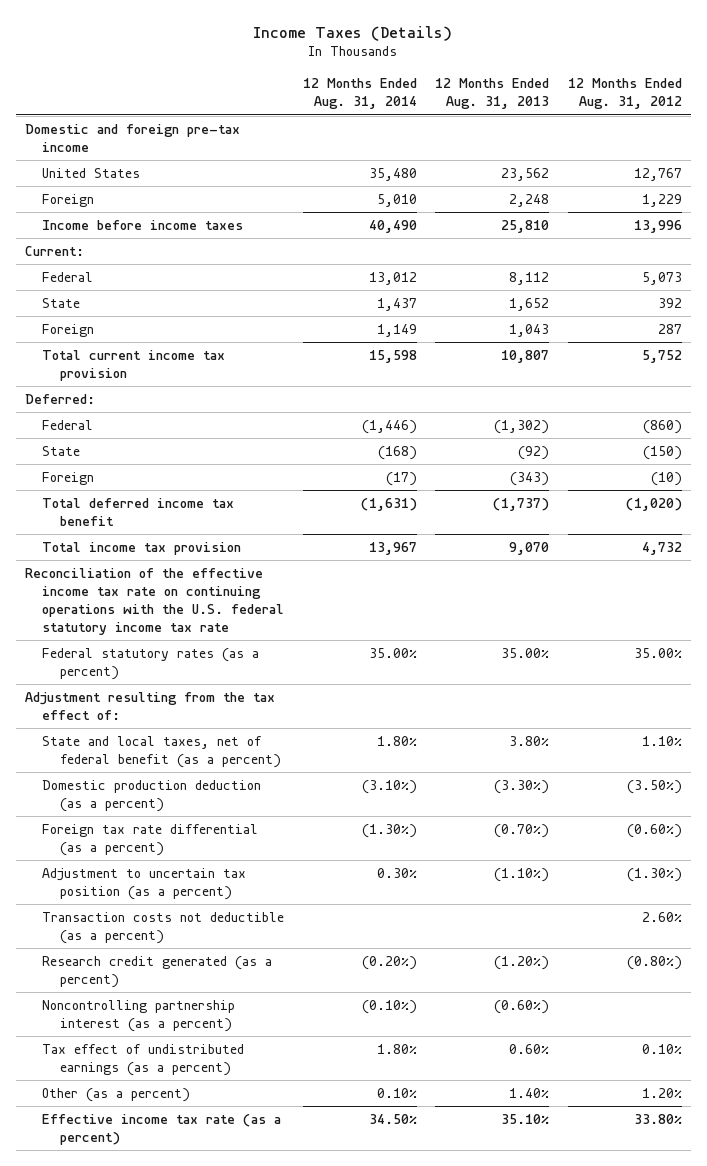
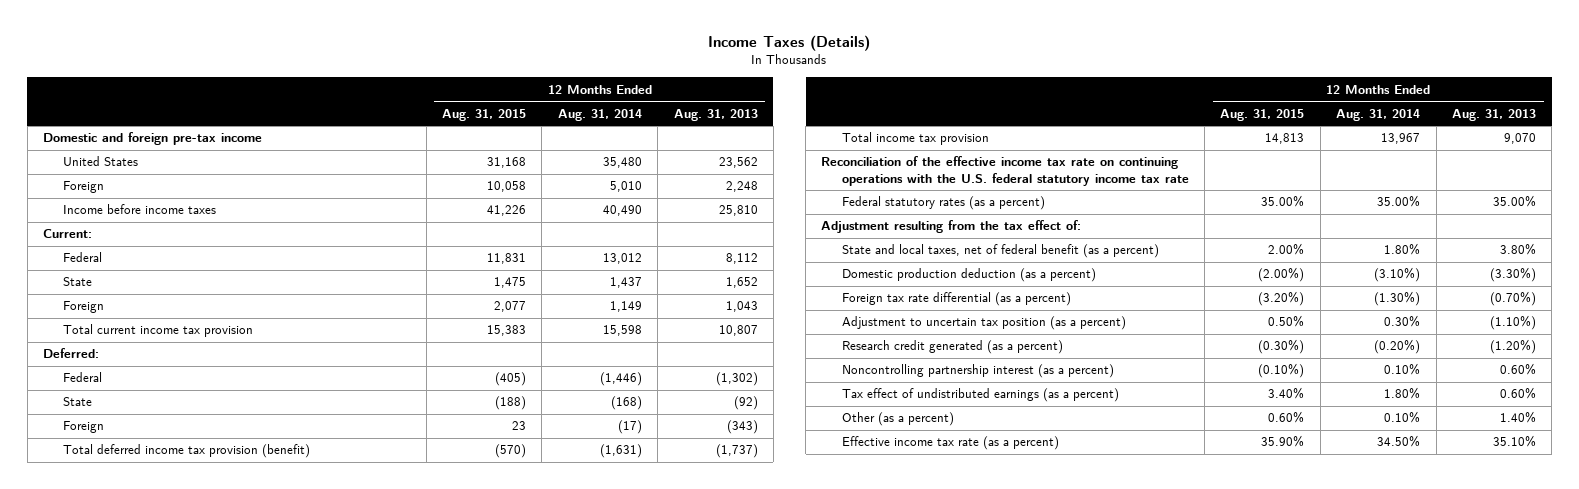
[567,78,682,110] 12 Months Ended Aug. 31, 2012 -> none
none -> [442,108,527,121] Aug. 31, 2015
[42,497,235,526] Total deferred income tax benefit -> [63,444,311,459] Total deferred income tax provision (benefit)
[42,911,285,944] Transaction costs not deductible (as a percent) -> none
[361,999,417,1014] (0.10%) -> [1384,363,1421,376] 0.10%
[494,999,550,1014] (0.60%) -> [1499,363,1536,376] 0.60%

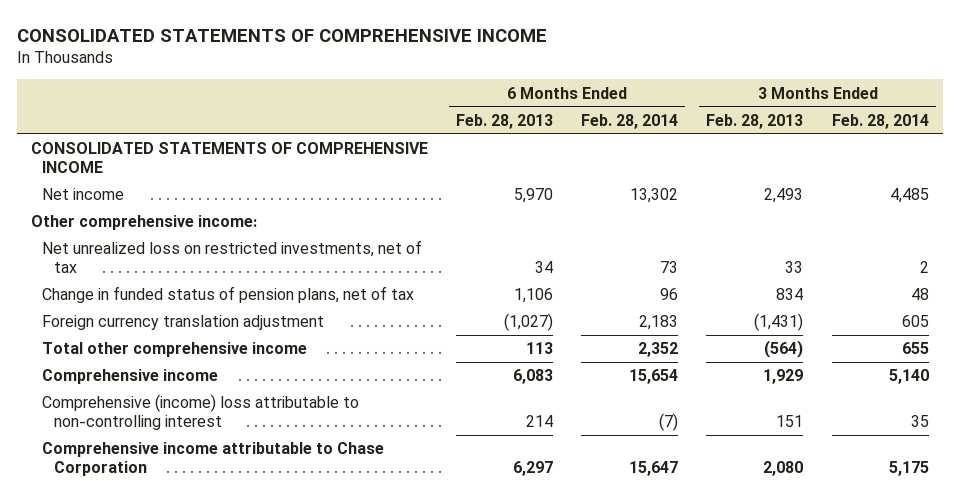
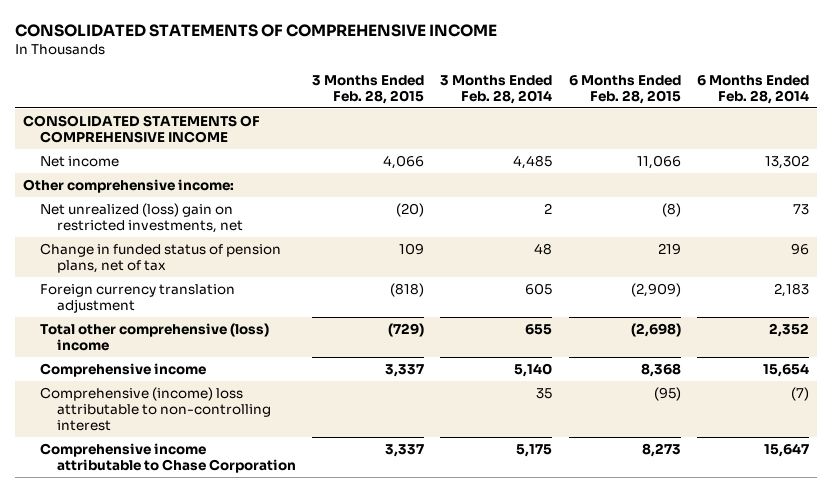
[456,113,554,129] Feb. 28, 2013 -> none
[706,113,804,129] Feb. 28, 2013 -> none
none -> [311,74,424,104] 3 Months Ended Feb. 28, 2015
none -> [568,74,681,104] 6 Months Ended Feb. 28, 2015
[42,240,423,274] Net unrealized loss on restricted investments, net of tax -> [39,203,243,234] Net unrealized (loss) gain on restricted investments, net
[42,342,308,358] Total other comprehensive income -> [39,323,269,352] Total other comprehensive (loss) income

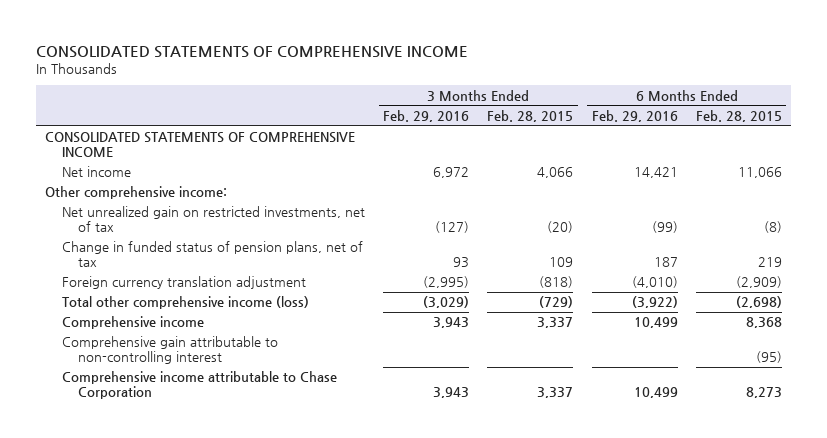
[440,74,553,104] 3 Months Ended Feb. 28, 2014 -> none
[696,74,809,104] 6 Months Ended Feb. 28, 2014 -> none
none -> [383,109,470,122] Feb. 29, 2016
none -> [591,109,678,122] Feb. 29, 2016
[39,203,243,234] Net unrealized (loss) gain on restricted investments, net -> [61,206,365,233] Net unrealized gain on restricted investments, net of tax
[39,323,269,352] Total other comprehensive (loss) income -> [61,296,309,310] Total other comprehensive income (loss)
[39,387,271,432] Comprehensive (income) loss attributable to non-controlling interest -> [61,336,278,365] Comprehensive gain attributable to non-controlling interest

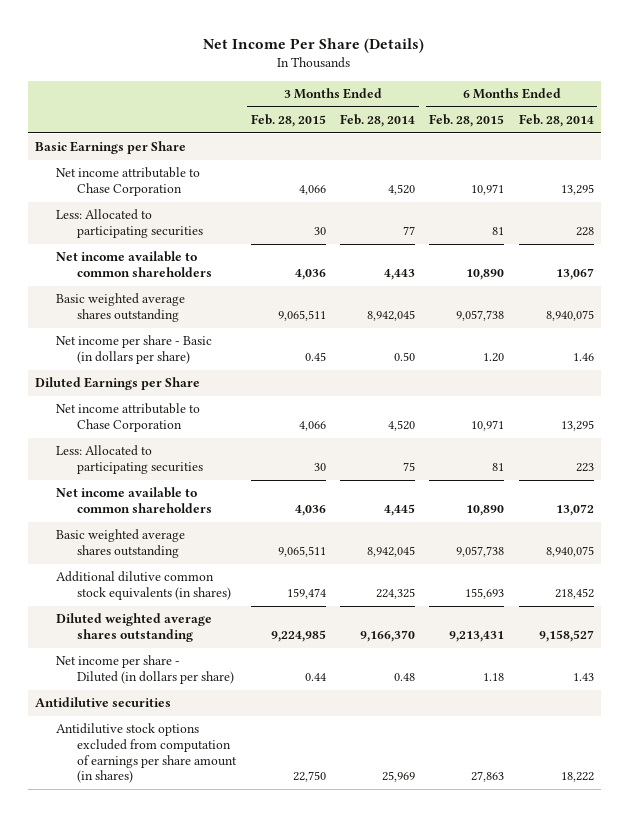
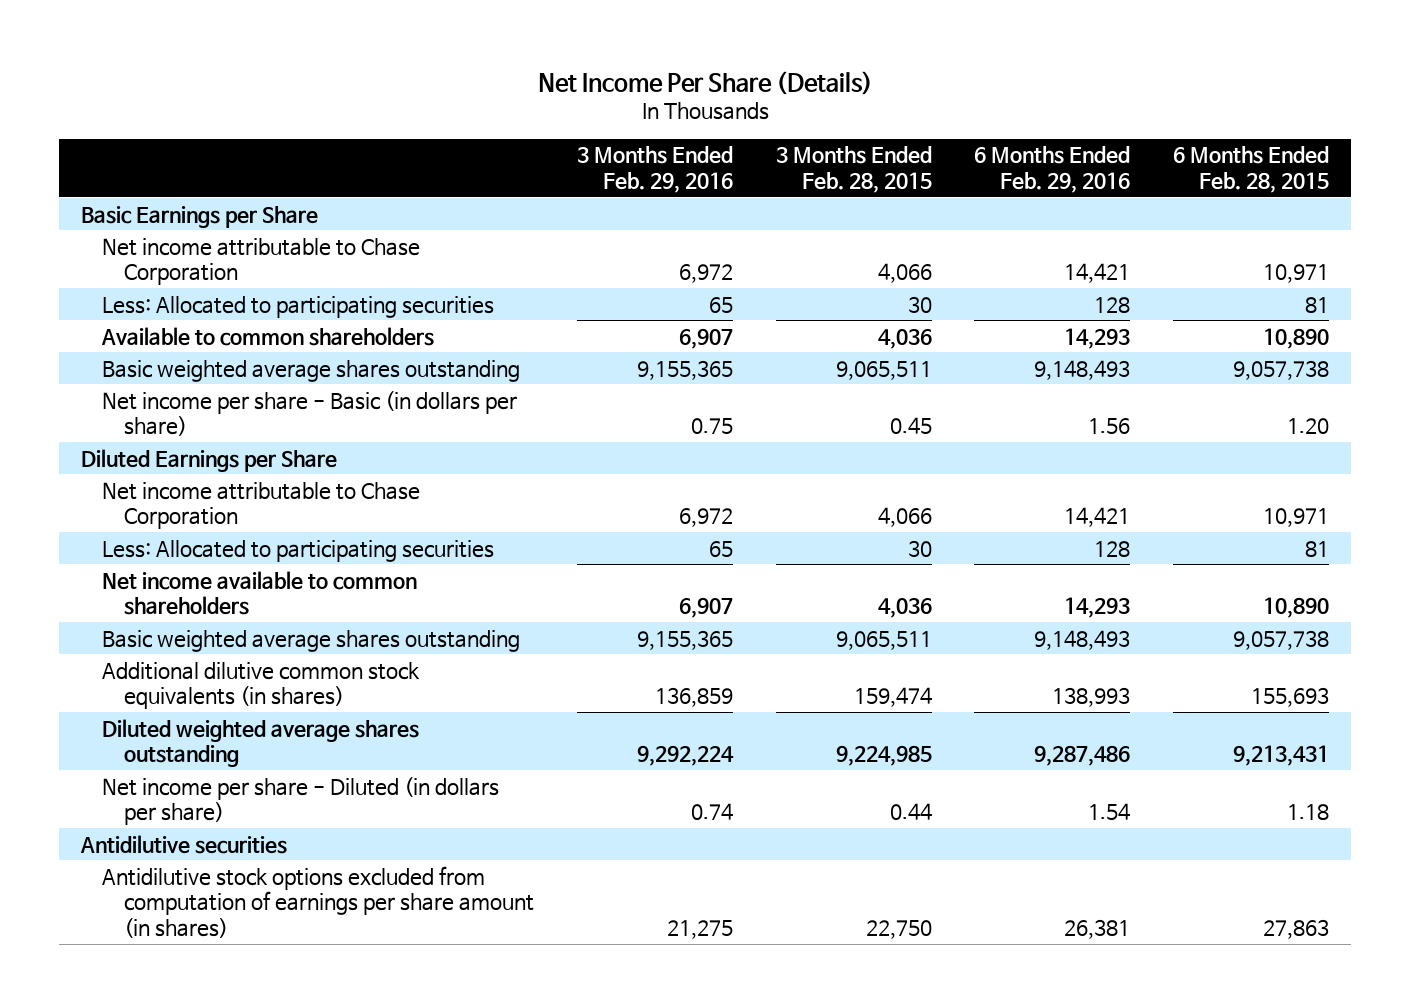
[340,114,416,128] Feb. 28, 2014 -> none
[518,114,594,128] Feb. 28, 2014 -> none
none -> [576,146,733,193] 3 Months Ended Feb. 29, 2016
none -> [974,146,1131,193] 6 Months Ended Feb. 29, 2016
[56,251,213,278] Net income available to common shareholders -> [101,326,435,346] Available to common shareholders

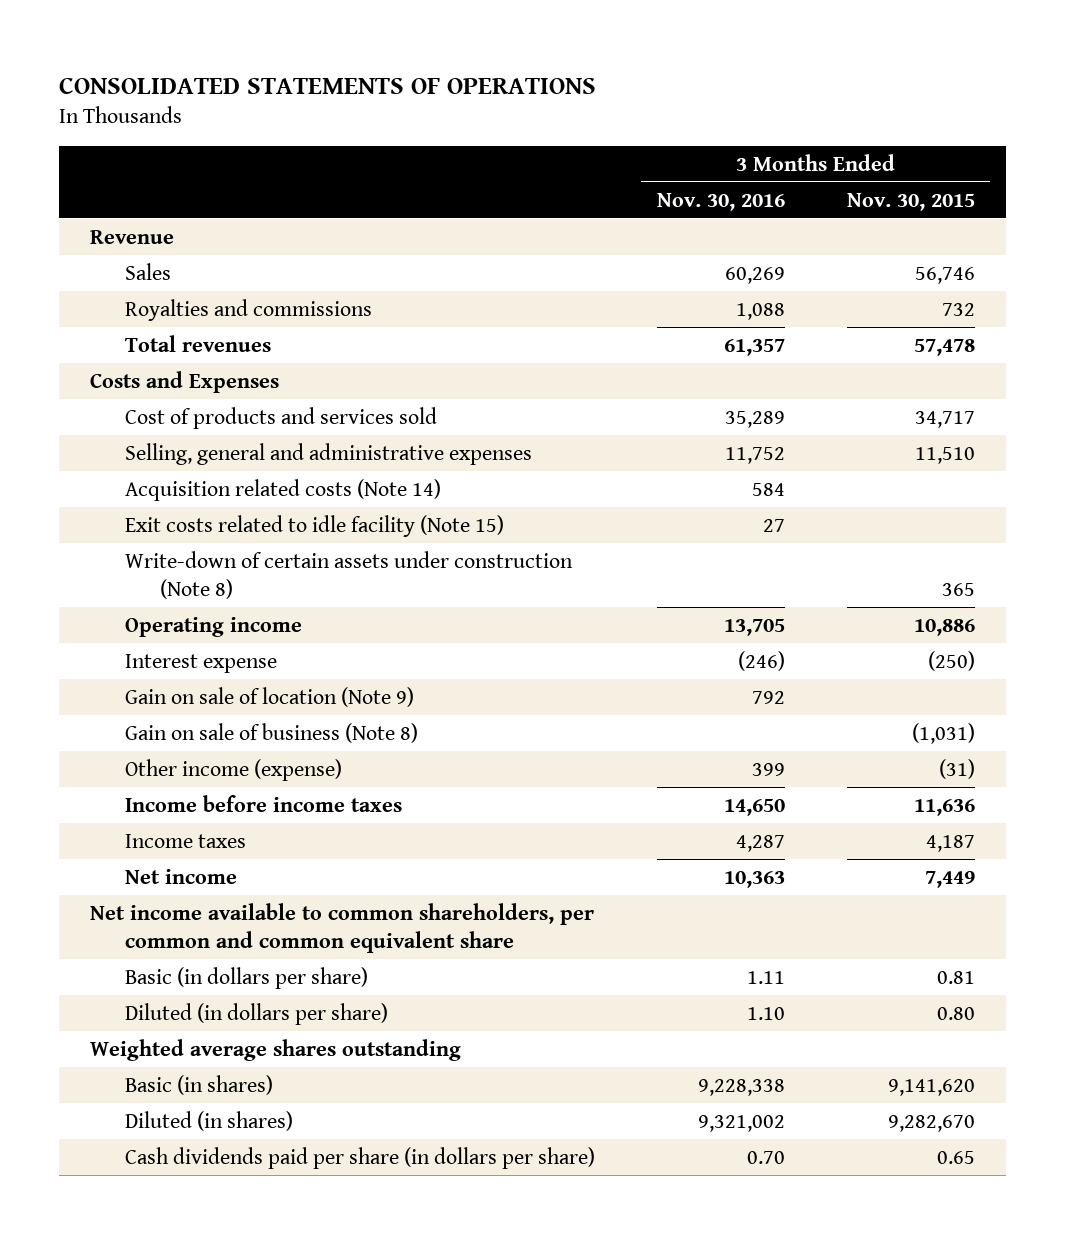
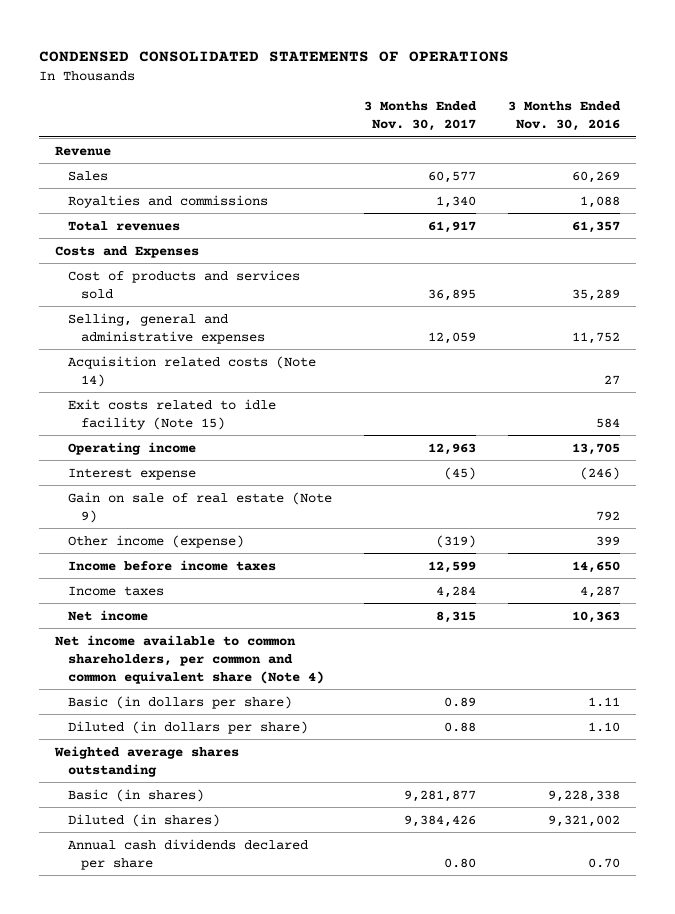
[59,76,597,94] CONSOLIDATED STATEMENTS OF OPERATIONS -> [39,50,510,62] CONDENSED CONSOLIDATED STATEMENTS OF OPERATIONS
[846,192,975,211] Nov. 30, 2015 -> none
none -> [364,100,478,131] 3 Months Ended Nov. 30, 2017
[125,550,574,599] Write-down of certain assets under construction (Note 8) -> none
[751,482,785,496] 584 -> [604,374,621,385] 27
[762,518,785,532] 27 -> [596,417,621,428] 584
[125,722,419,743] Gain on sale of business (Note 8) -> none
[125,686,415,707] Gain on sale of location (Note 9) -> [68,491,333,523] Gain on sale of real estate (Note 9)
[90,902,595,953] Net income available to common shareholders, per common and common equivalent share -> [55,634,325,684] Net income available to common shareholders, per common and common equivalent share (Note 4)
[125,1146,596,1169] Cash dividends paid per share (in dollars per share) -> none
none -> [68,838,309,870] Annual cash dividends declared per share

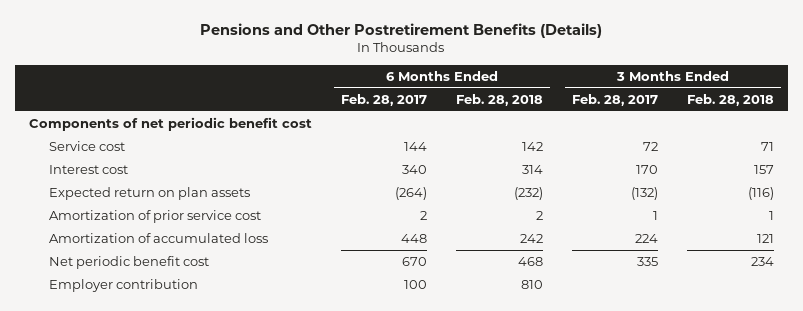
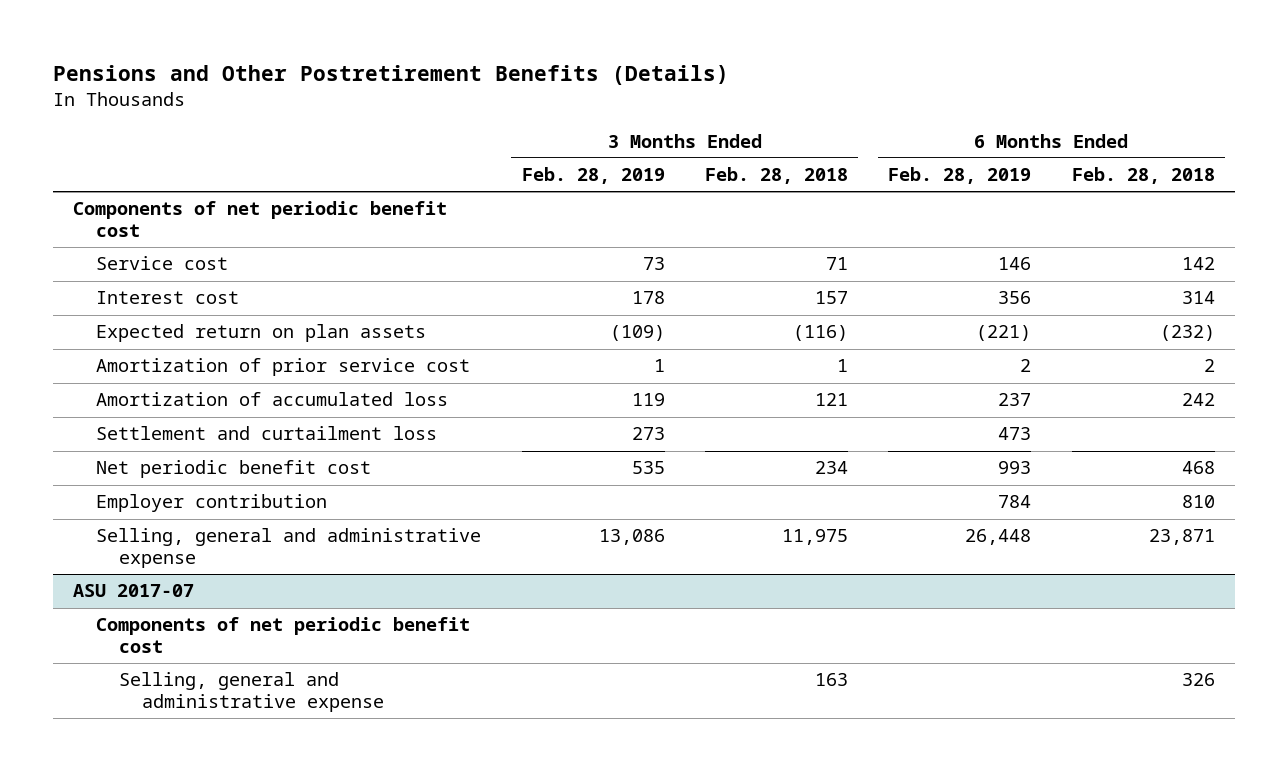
[341,93,428,106] Feb. 28, 2017 -> none
[571,93,658,106] Feb. 28, 2017 -> none
none -> [521,167,665,185] Feb. 28, 2019
none -> [888,167,1032,185] Feb. 28, 2019
none -> [96,426,438,441] Settlement and curtailment loss
none -> [96,528,482,569] Selling, general and administrative expense
none -> [73,584,195,598] ASU 2017-07
none -> [96,617,471,654] Components of net periodic benefit cost
none -> [119,672,385,713] Selling, general and administrative expense

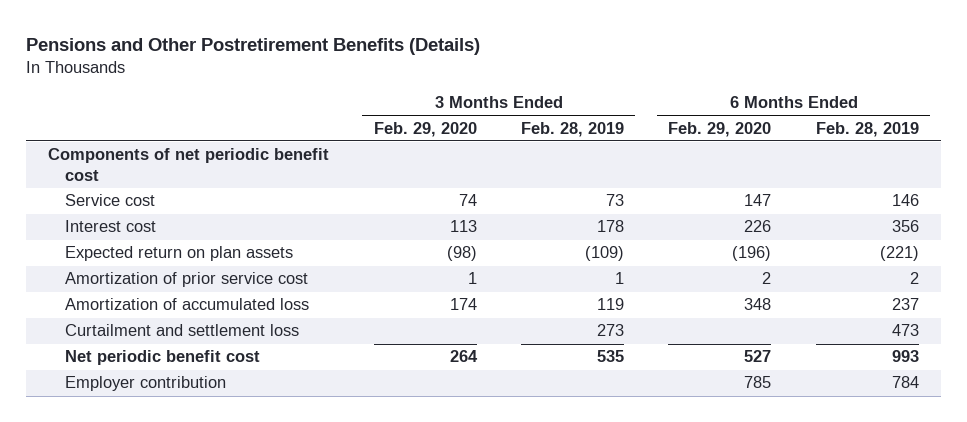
[704,167,848,185] Feb. 28, 2018 -> none
[1071,167,1215,185] Feb. 28, 2018 -> none
none -> [373,121,477,137] Feb. 29, 2020
none -> [668,121,772,137] Feb. 29, 2020
[96,426,438,441] Settlement and curtailment loss -> [64,324,299,337] Curtailment and settlement loss
[96,528,482,569] Selling, general and administrative expense -> none
[73,584,195,598] ASU 2017-07 -> none
[96,617,471,654] Components of net periodic benefit cost -> none
[119,672,385,713] Selling, general and administrative expense -> none

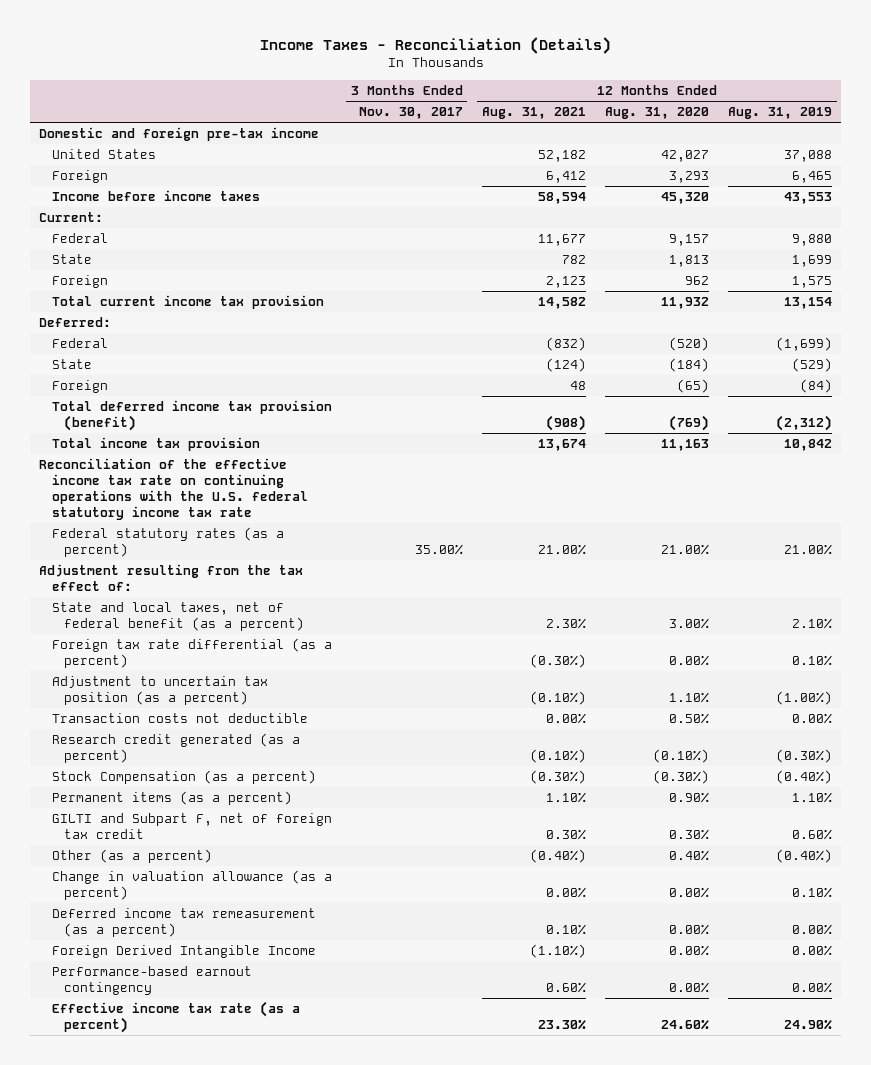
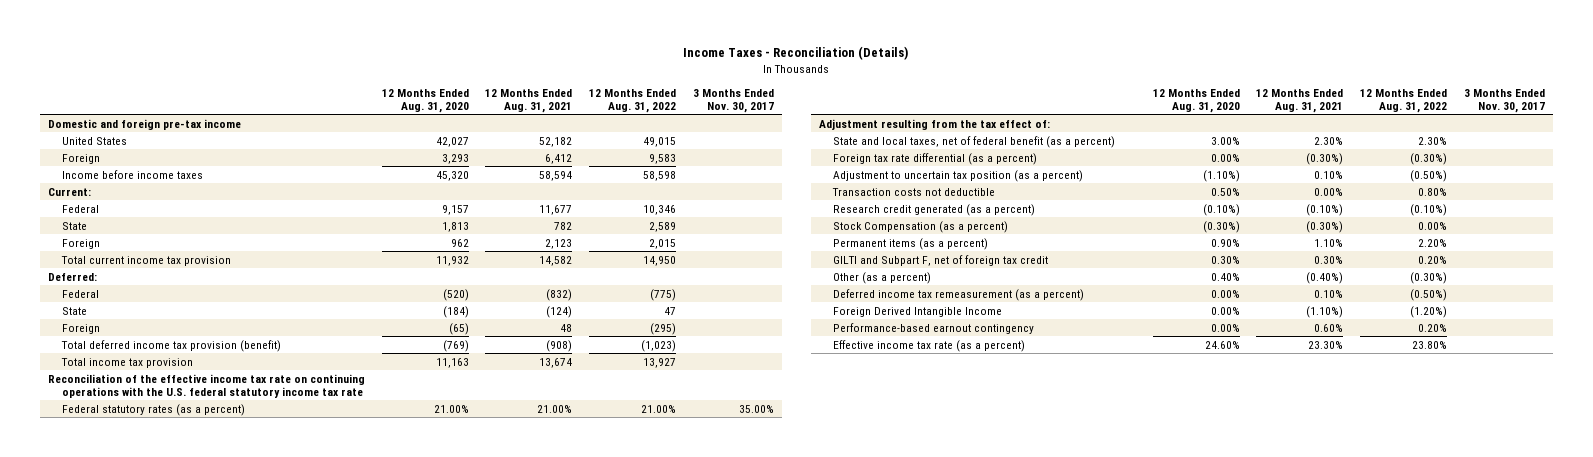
[727,107,832,120] Aug. 31, 2019 -> none
none -> [589,88,677,113] 12 Months Ended Aug. 31, 2022
[529,691,586,706] (0.10%) -> [1314,170,1344,179] 0.10%
[668,692,709,704] 1.10% -> [1202,169,1240,182] (1.10%)
[51,870,332,901] Change in valuation allowance (as a percent) -> none

